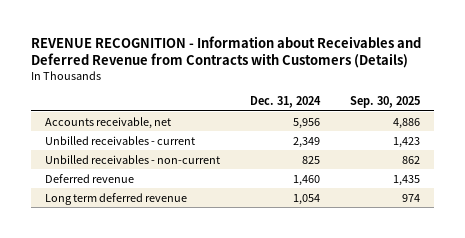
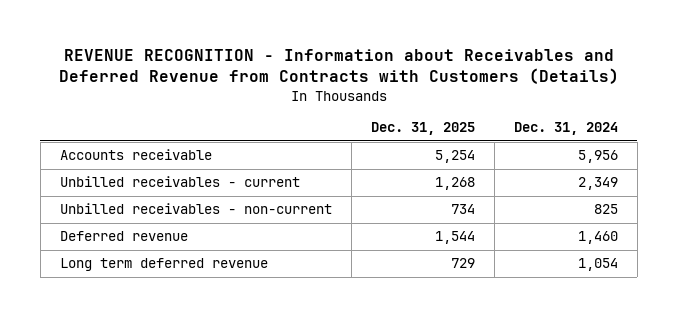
[349,96,420,109] Sep. 30, 2025 -> none
none -> [370,122,475,136] Dec. 31, 2025
[45,116,172,129] Accounts receivable, net -> [59,149,212,161] Accounts receivable

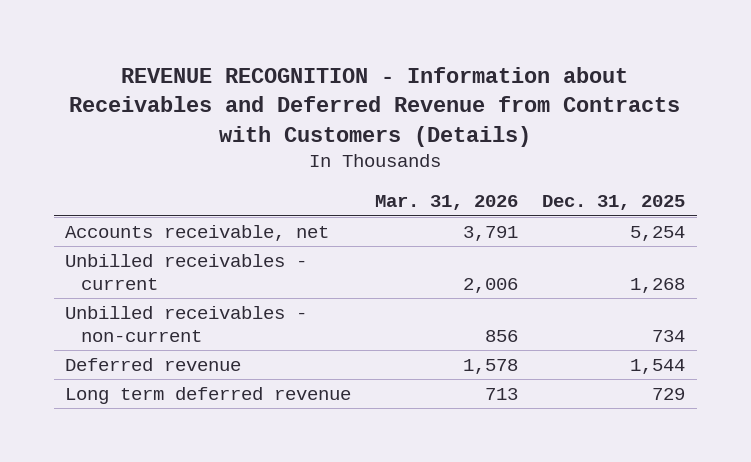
[513,122,618,136] Dec. 31, 2024 -> none
none -> [375,195,519,211] Mar. 31, 2026
[59,149,212,161] Accounts receivable -> [65,224,330,241] Accounts receivable, net

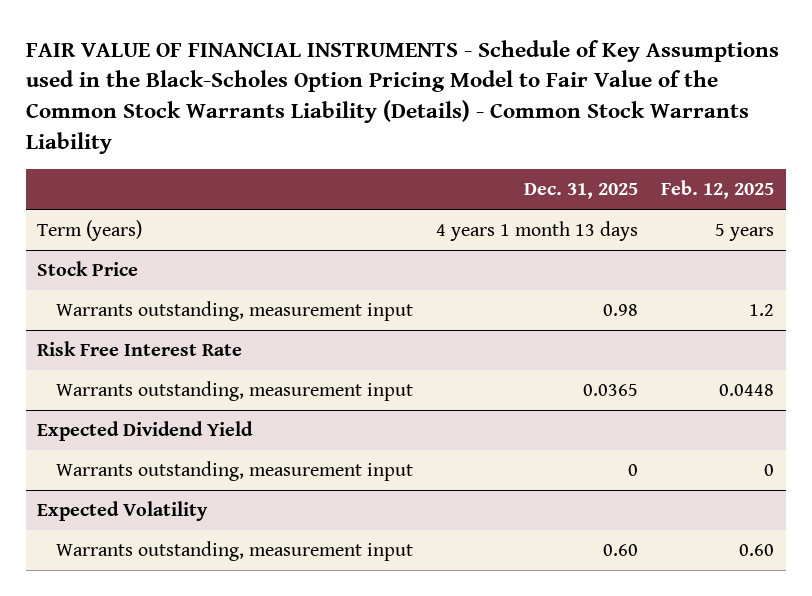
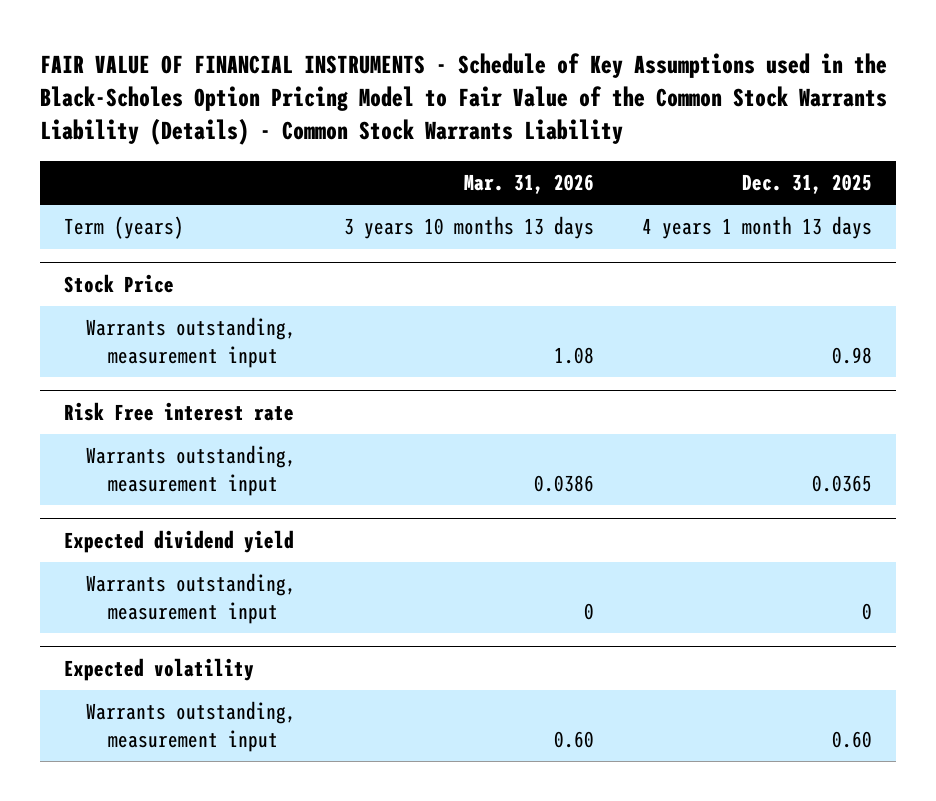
[661,180,775,200] Feb. 12, 2025 -> none
none -> [463,174,594,195] Mar. 31, 2026
[37,341,243,357] Risk Free Interest Rate -> [63,402,294,422] Risk Free interest rate
[37,421,254,442] Expected Dividend Yield -> [63,530,294,554] Expected dividend yield
[37,501,209,522] Expected Volatility -> [63,658,254,682] Expected volatility

